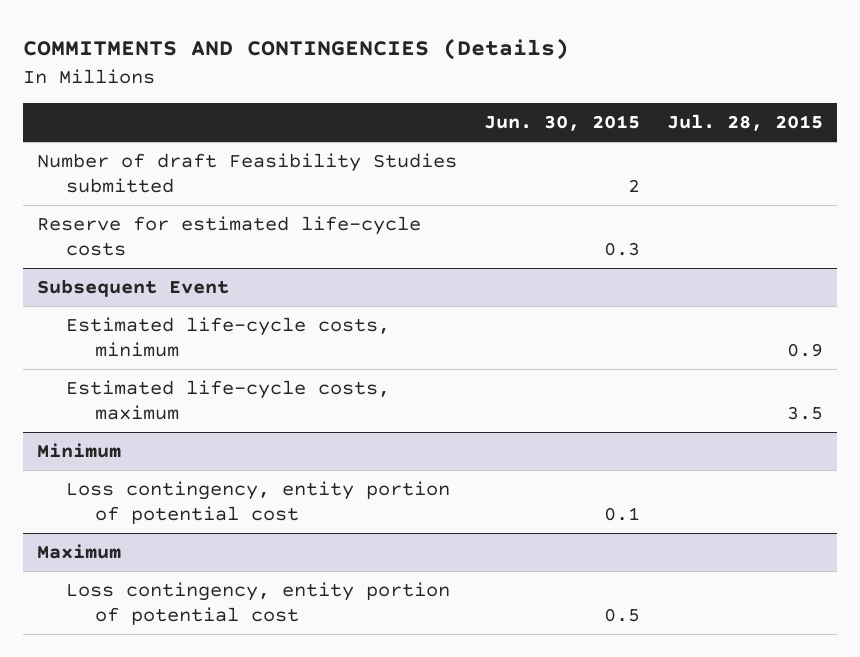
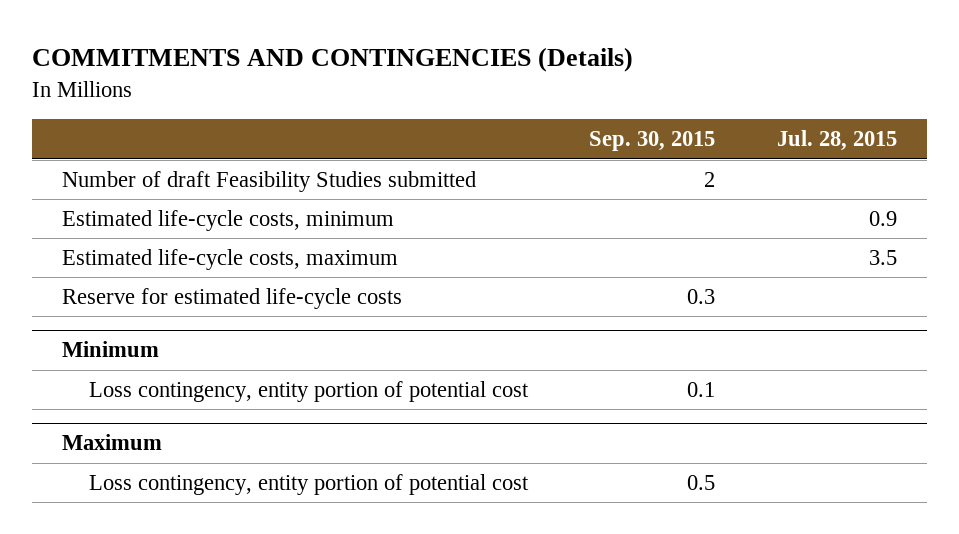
[483,115,640,132] Jun. 30, 2015 -> none
none -> [589,131,716,152] Sep. 30, 2015
none -> [62,209,395,231] Estimated life-cycle costs, minimum
none -> [62,248,399,270] Estimated life-cycle costs, maximum
[36,279,229,298] Subsequent Event -> none
[65,317,390,358] Estimated life-cycle costs, minimum -> none
[65,380,390,421] Estimated life-cycle costs, maximum -> none

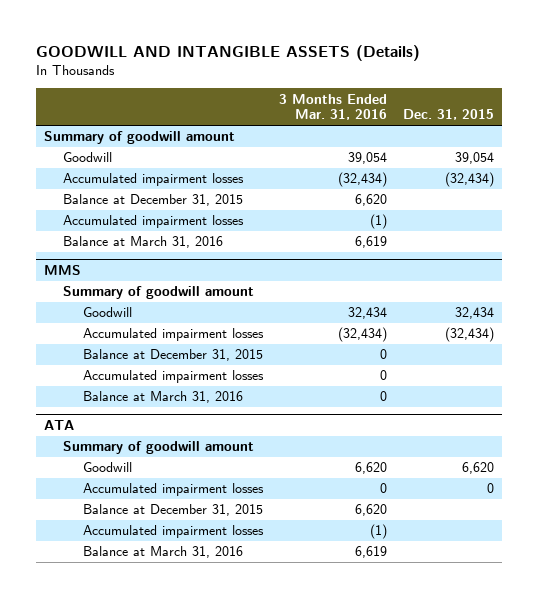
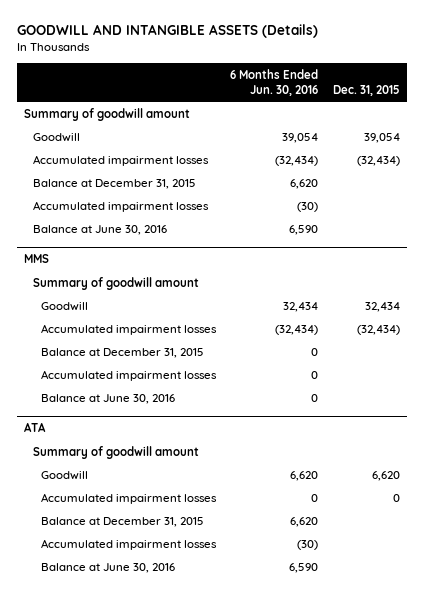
[278,93,387,121] 3 Months Ended Mar. 31, 2016 -> none
none -> [230,68,319,96] 6 Months Ended Jun. 30, 2016
[63,236,224,249] Balance at March 31, 2016 -> [32,224,167,235] Balance at June 30, 2016
[82,391,243,404] Balance at March 31, 2016 -> [41,393,176,404] Balance at June 30, 2016
[82,546,243,559] Balance at March 31, 2016 -> [41,562,176,573] Balance at June 30, 2016

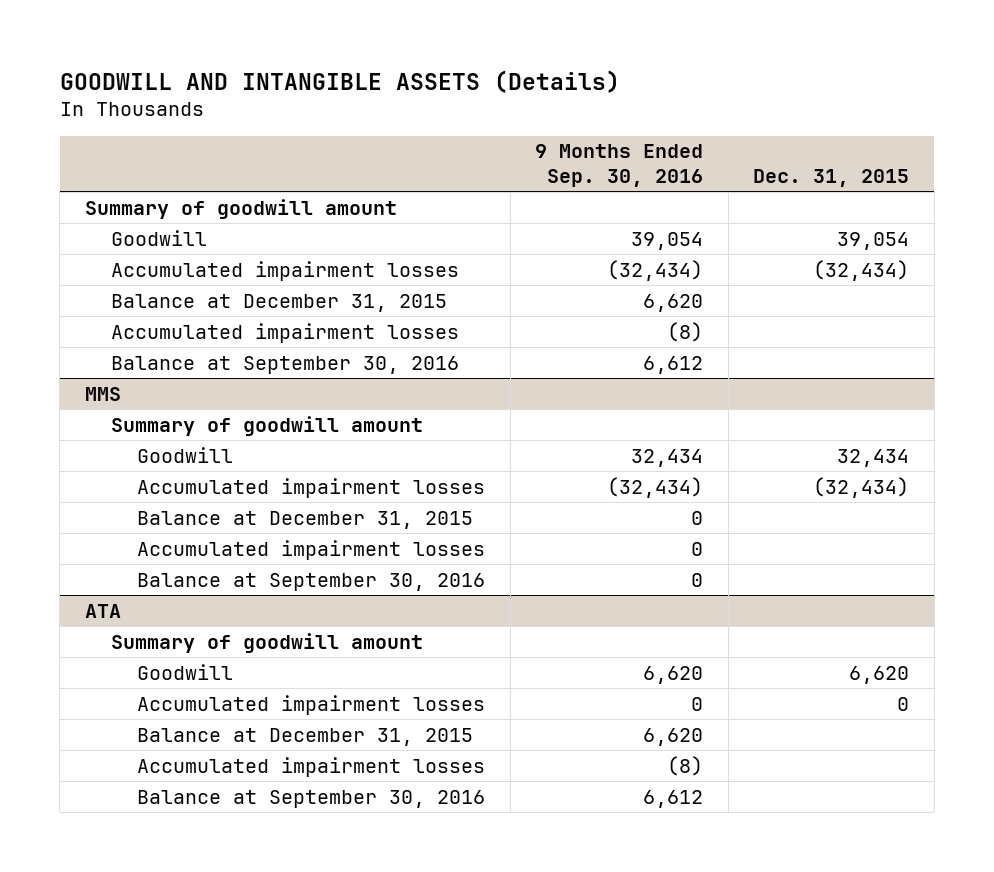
[230,68,319,96] 6 Months Ended Jun. 30, 2016 -> none
none -> [535,144,704,187] 9 Months Ended Sep. 30, 2016
[32,224,167,235] Balance at June 30, 2016 -> [110,355,459,374] Balance at September 30, 2016
[41,393,176,404] Balance at June 30, 2016 -> [136,572,485,591] Balance at September 30, 2016
[41,562,176,573] Balance at June 30, 2016 -> [136,789,485,808] Balance at September 30, 2016

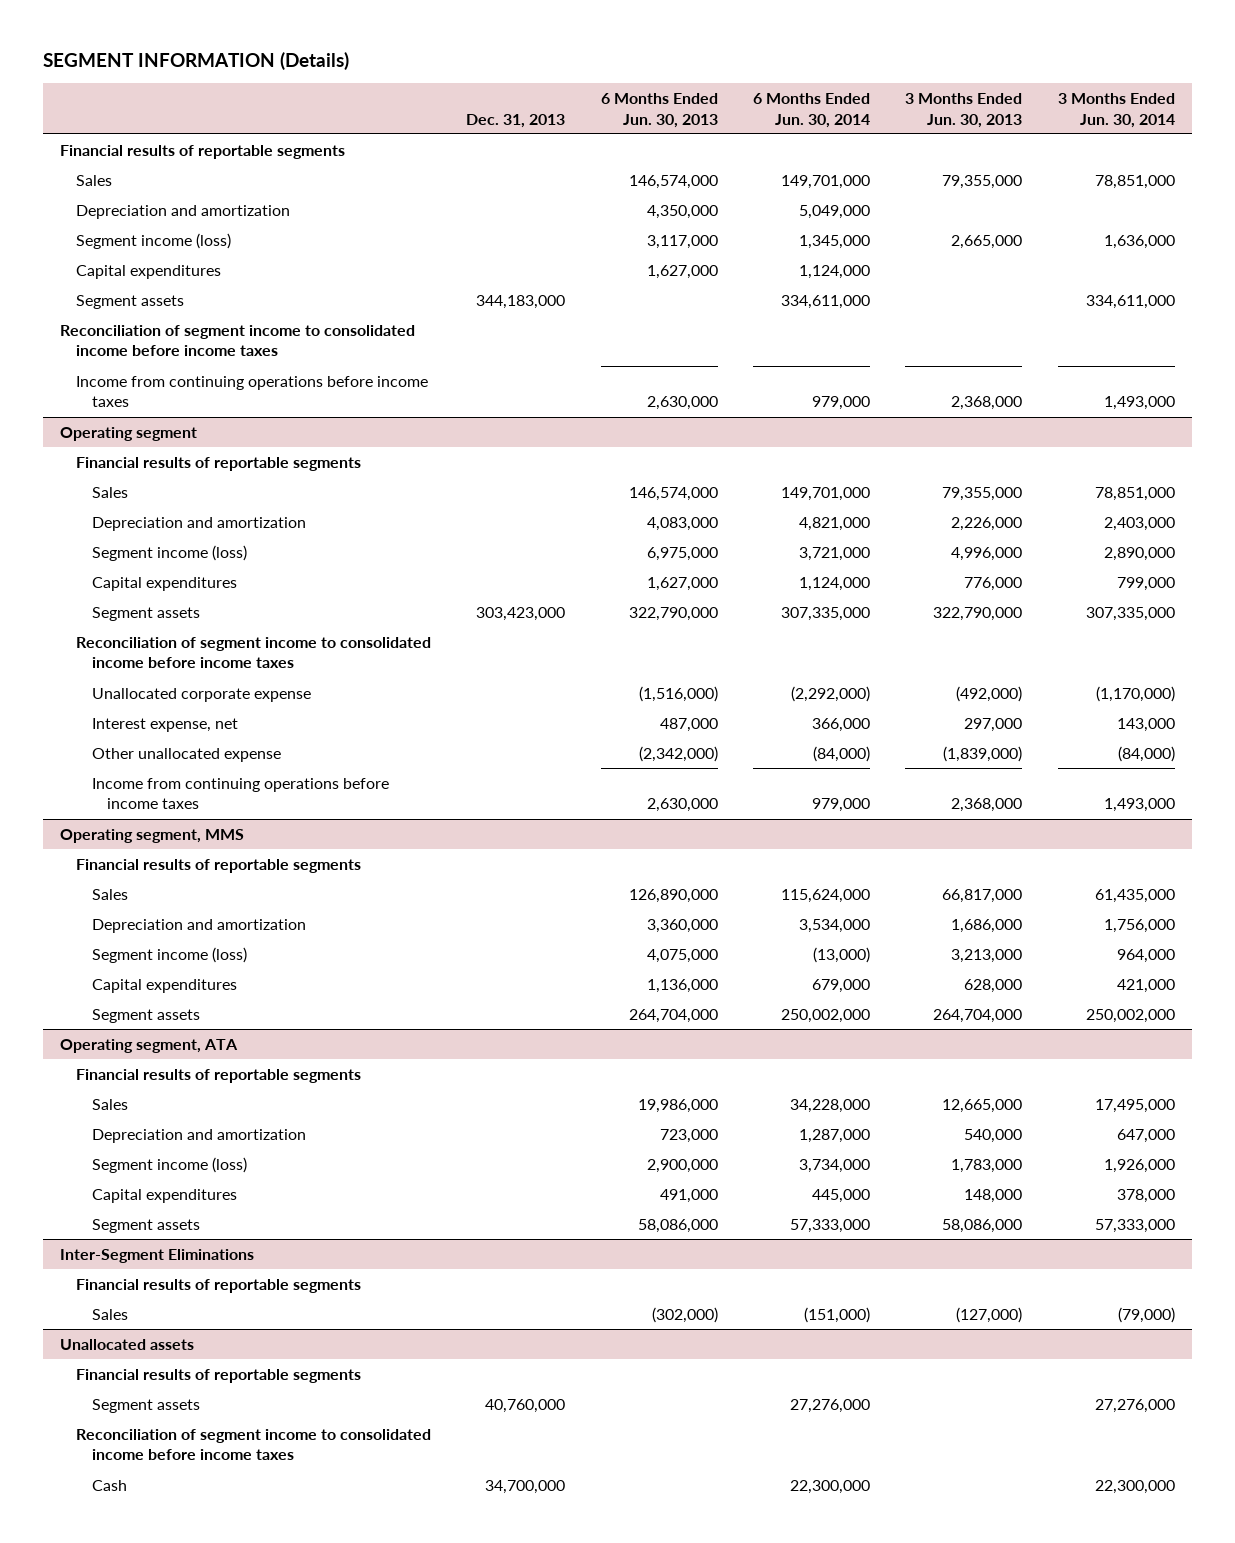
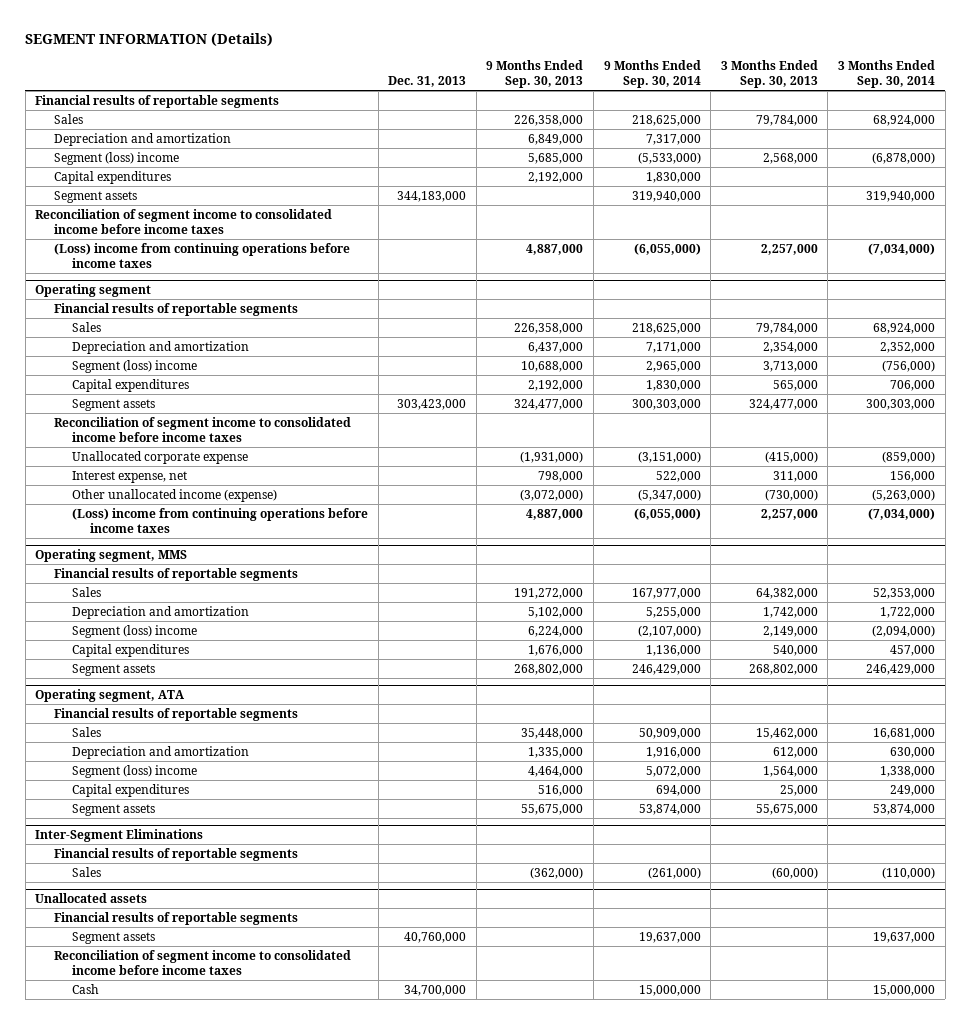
[600,93,718,128] 6 Months Ended Jun. 30, 2013 -> none
[753,93,871,128] 6 Months Ended Jun. 30, 2014 -> none
[905,93,1023,128] 3 Months Ended Jun. 30, 2013 -> none
[1057,93,1175,128] 3 Months Ended Jun. 30, 2014 -> none
none -> [486,60,584,89] 9 Months Ended Sep. 30, 2013
none -> [603,60,701,89] 9 Months Ended Sep. 30, 2014
none -> [720,60,818,89] 3 Months Ended Sep. 30, 2013
none -> [838,60,936,89] 3 Months Ended Sep. 30, 2014
[75,232,231,249] Segment income (loss) -> [53,151,179,165] Segment (loss) income
[75,375,428,408] Income from continuing operations before income taxes -> [53,242,350,268] (Loss) income from continuing operations before income taxes
[91,544,247,561] Segment income (loss) -> [72,359,198,373] Segment (loss) income
[91,747,281,762] Other unallocated expense -> [72,488,278,502] Other unallocated income (expense)
[91,777,389,810] Income from continuing operations before income taxes -> [72,507,369,533] (Loss) income from continuing operations before income taxes
[91,946,247,963] Segment income (loss) -> [72,624,198,638] Segment (loss) income
[91,1156,247,1173] Segment income (loss) -> [72,764,198,778] Segment (loss) income

